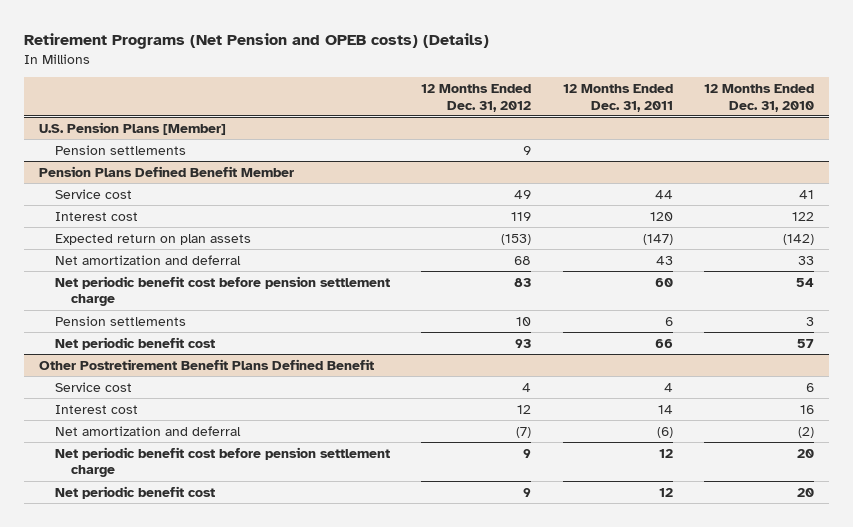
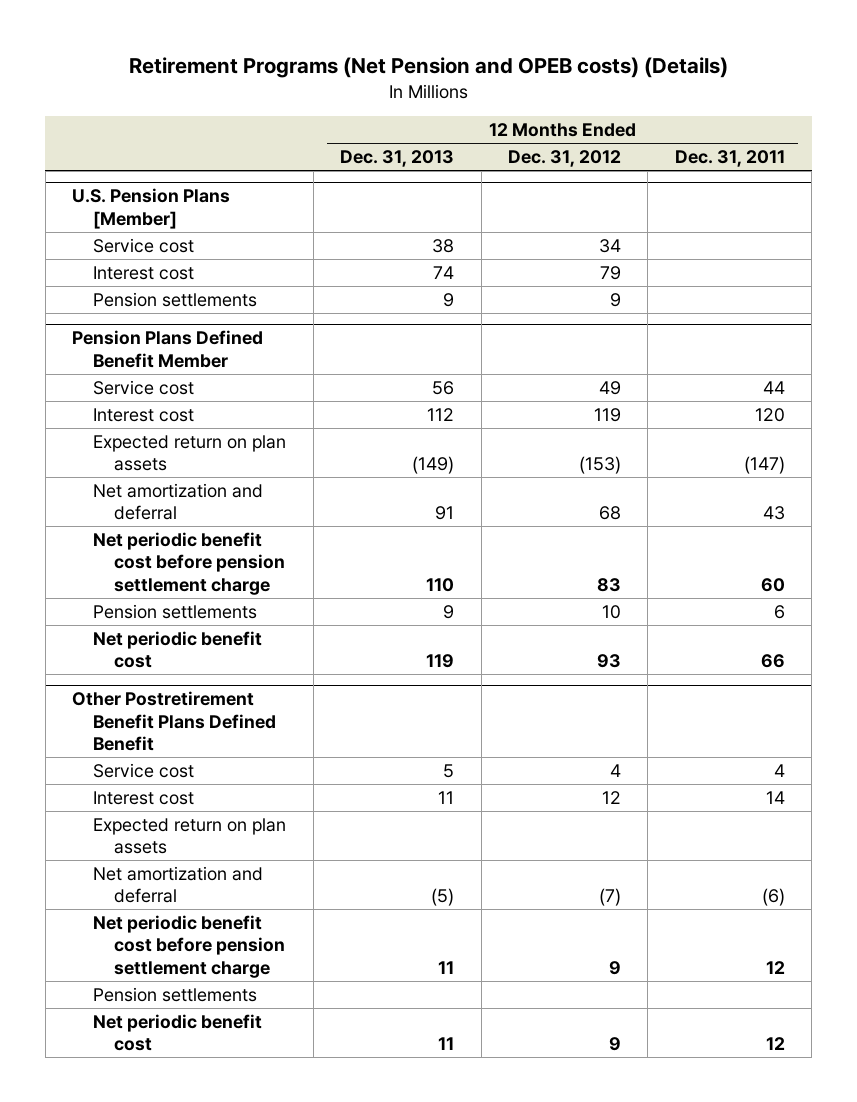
[703,83,814,112] 12 Months Ended Dec. 31, 2010 -> none
none -> [340,150,455,168] Dec. 31, 2013
none -> [93,238,195,254] Service cost
none -> [93,266,195,281] Interest cost
none -> [93,818,287,855] Expected return on plan assets
none -> [93,987,258,1003] Pension settlements

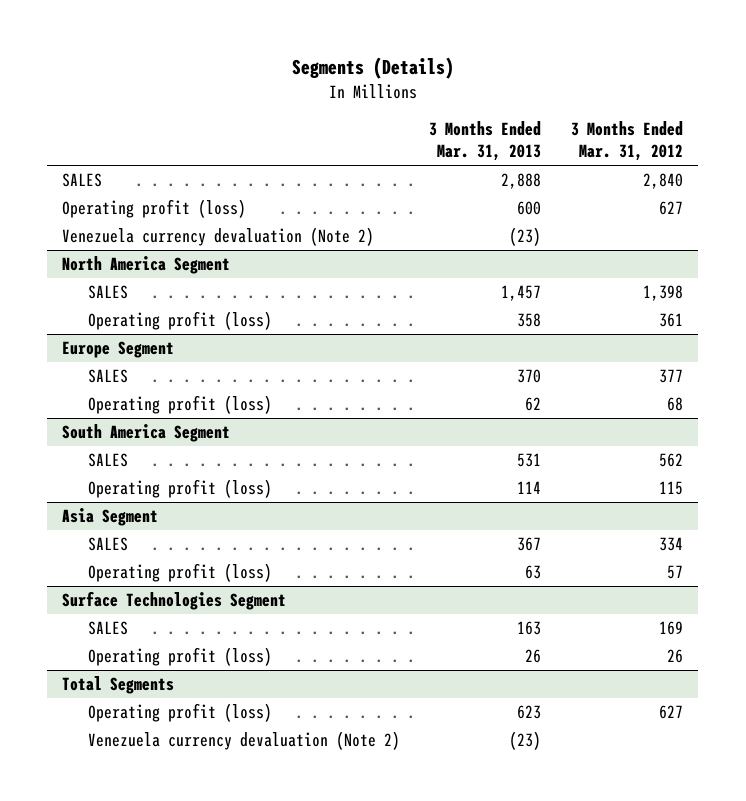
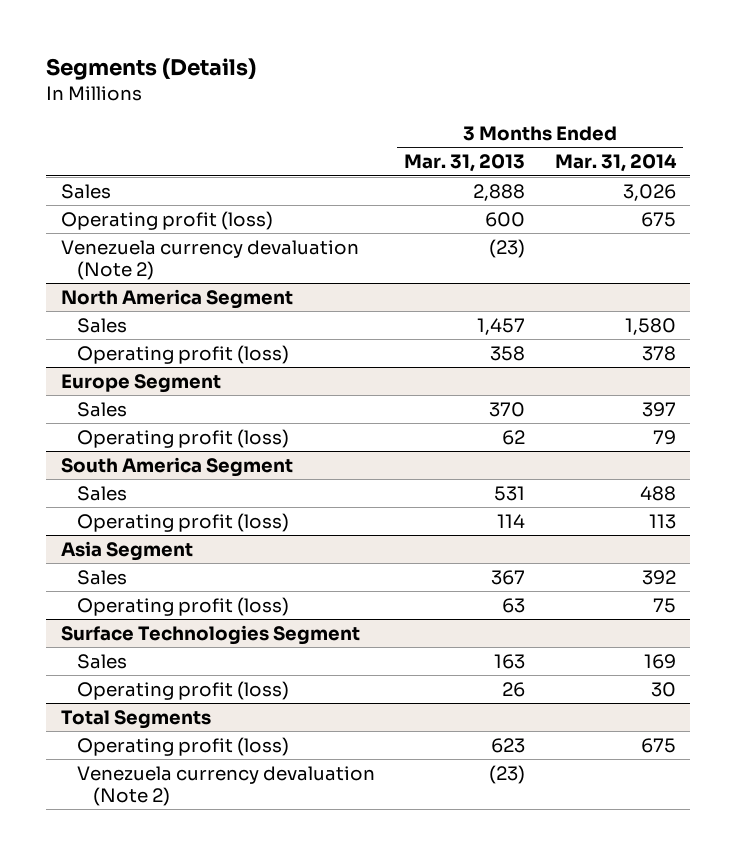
[571,121,684,161] 3 Months Ended Mar. 31, 2012 -> none
none -> [554,154,677,173] Mar. 31, 2014
[62,173,103,188] SALES -> [60,184,111,200] Sales
[87,285,128,300] SALES -> [76,318,127,334] Sales
[87,369,128,384] SALES -> [76,402,127,418] Sales
[87,453,128,468] SALES -> [76,486,127,502] Sales
[87,537,128,552] SALES -> [76,570,127,586] Sales
[87,621,128,636] SALES -> [76,654,127,670] Sales

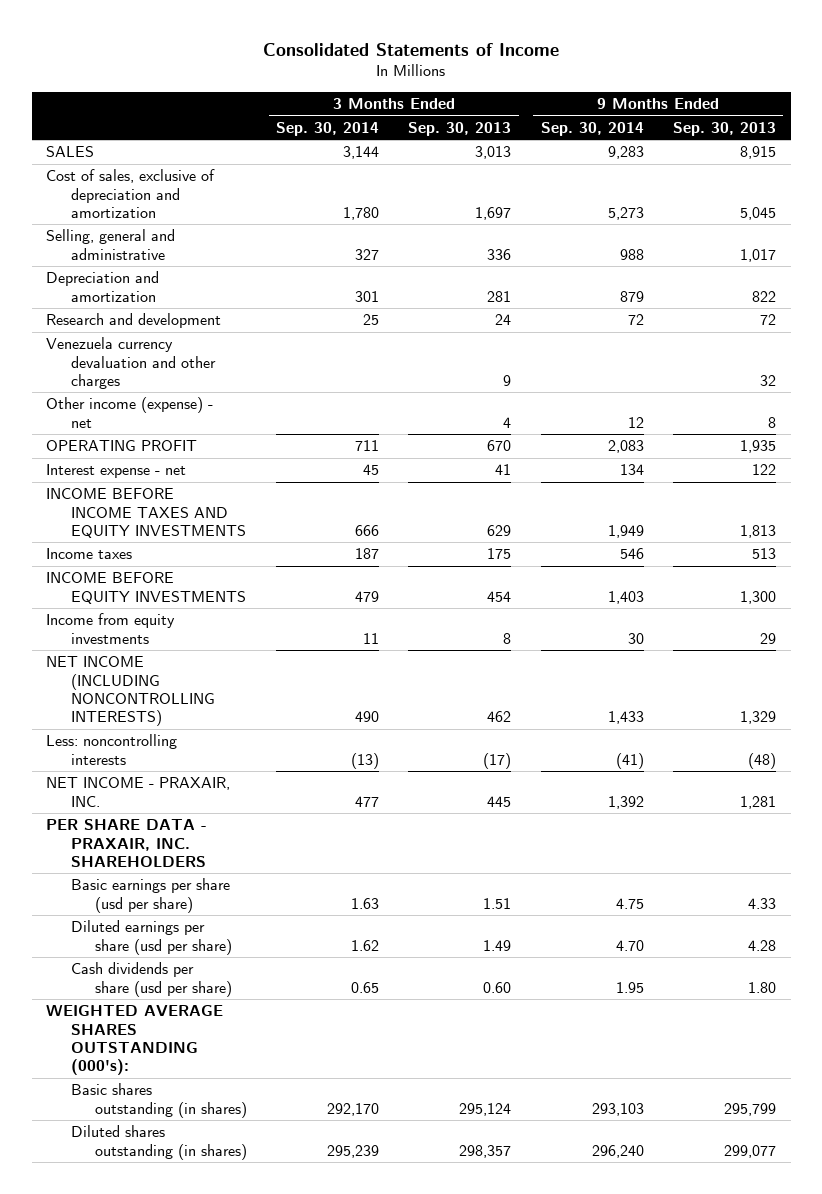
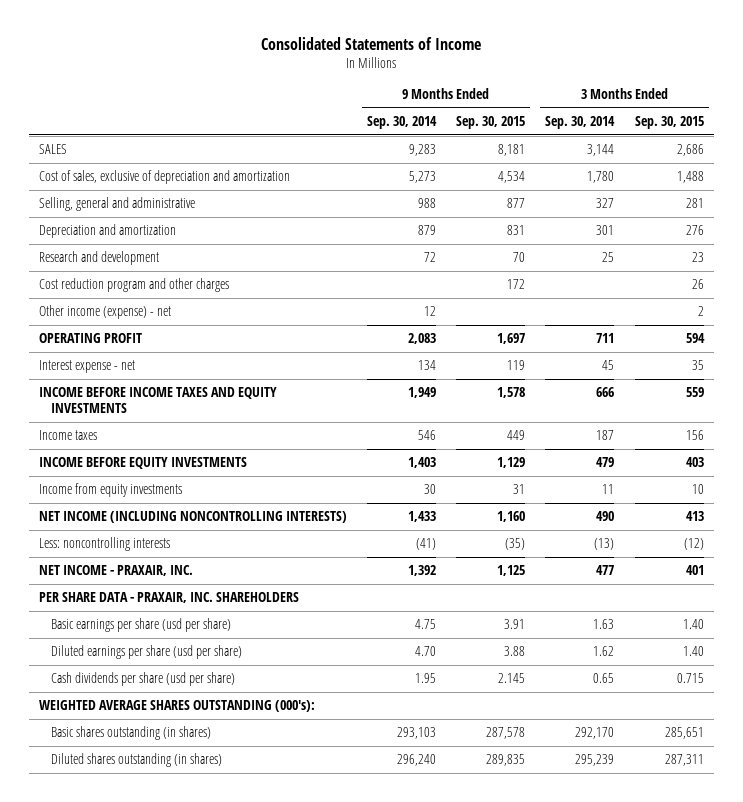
[408,121,512,136] Sep. 30, 2013 -> none
[672,121,776,136] Sep. 30, 2013 -> none
none -> [456,116,526,130] Sep. 30, 2015
none -> [634,116,704,130] Sep. 30, 2015
[46,337,216,389] Venezuela currency devaluation and other charges -> [38,278,229,293] Cost reduction program and other charges

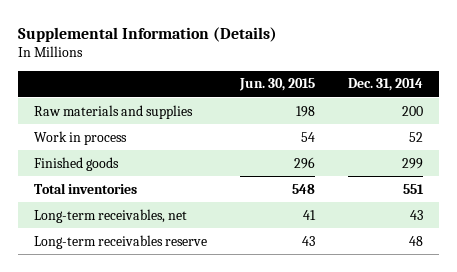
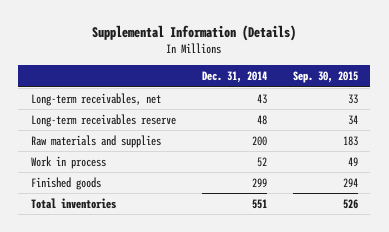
[238,78,315,92] Jun. 30, 2015 -> none
none -> [292,71,358,84] Sep. 30, 2015
[34,208,188,223] Long-term receivables, net -> [31,92,162,106] Long-term receivables, net
[34,234,208,249] Long-term receivables reserve -> [31,113,177,127] Long-term receivables reserve

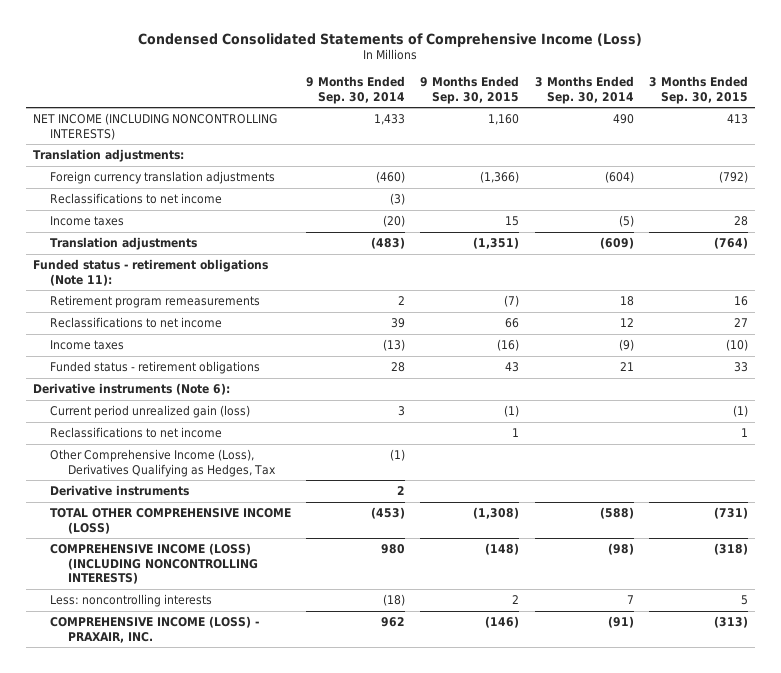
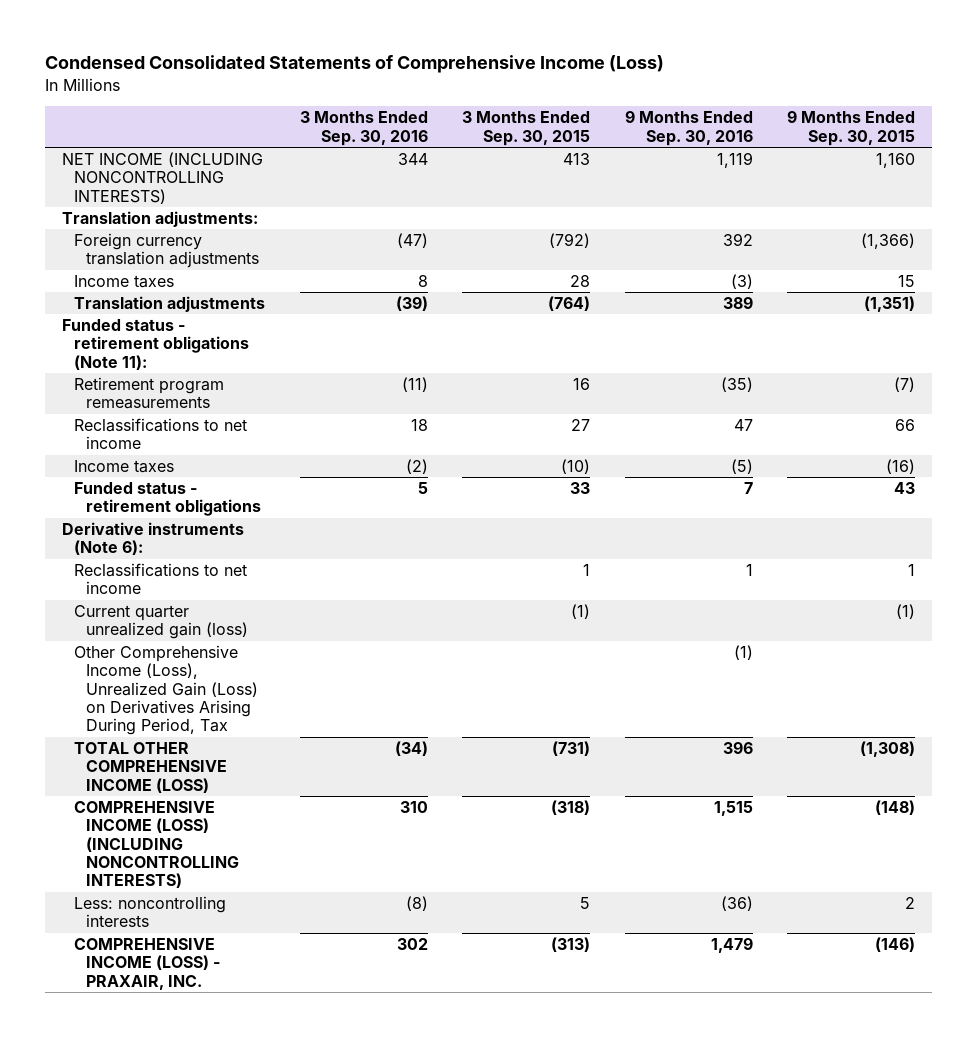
[306,76,406,104] 9 Months Ended Sep. 30, 2014 -> none
[534,76,634,104] 3 Months Ended Sep. 30, 2014 -> none
none -> [299,111,428,146] 3 Months Ended Sep. 30, 2016
none -> [624,110,753,146] 9 Months Ended Sep. 30, 2016
[50,193,223,205] Reclassifications to net income -> none
[50,405,251,419] Current period unrealized gain (loss) -> none
[50,485,190,497] Derivative instruments -> none
none -> [74,604,249,640] Current quarter unrealized gain (loss)
[50,449,276,477] Other Comprehensive Income (Loss), Derivatives Qualifying as Hedges, Tax -> [74,644,259,736] Other Comprehensive Income (Loss), Unrealized Gain (Loss) on Derivatives Arising During Period, Tax

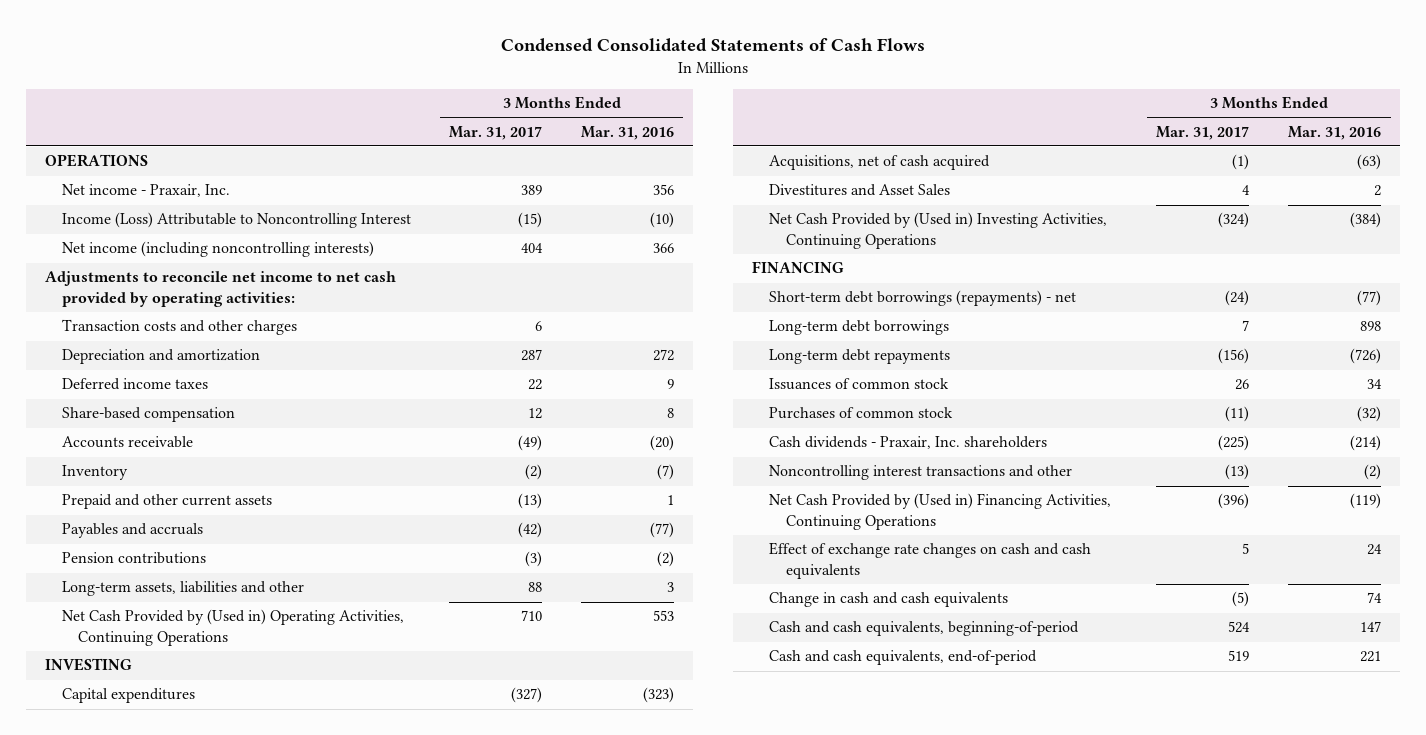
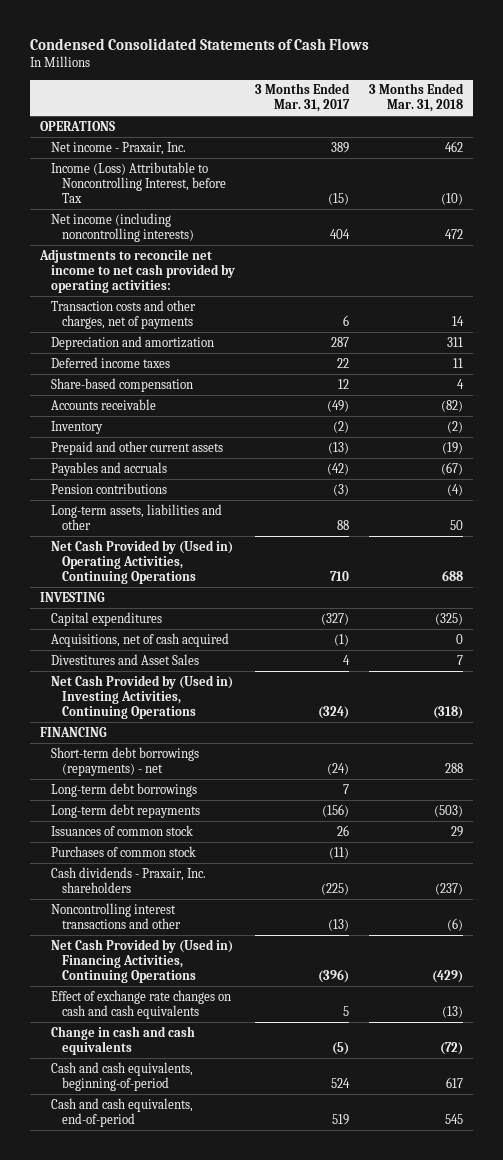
[580,125,674,140] Mar. 31, 2016 -> none
none -> [369,83,465,113] 3 Months Ended Mar. 31, 2018
[61,212,411,229] Income (Loss) Attributable to Noncontrolling Interest -> [51,161,226,203] Income (Loss) Attributable to Noncontrolling Interest, before Tax
[61,319,297,336] Transaction costs and other charges -> [51,299,197,329] Transaction costs and other charges, net of payments

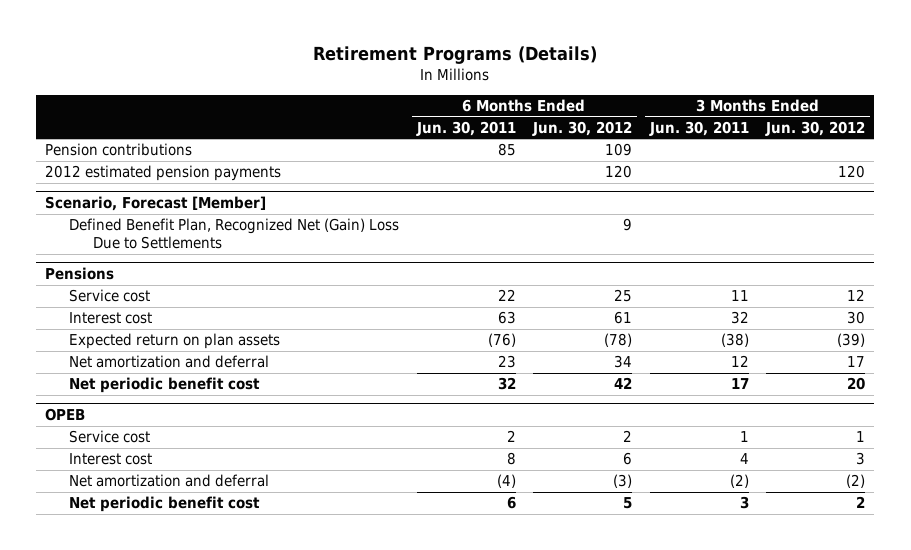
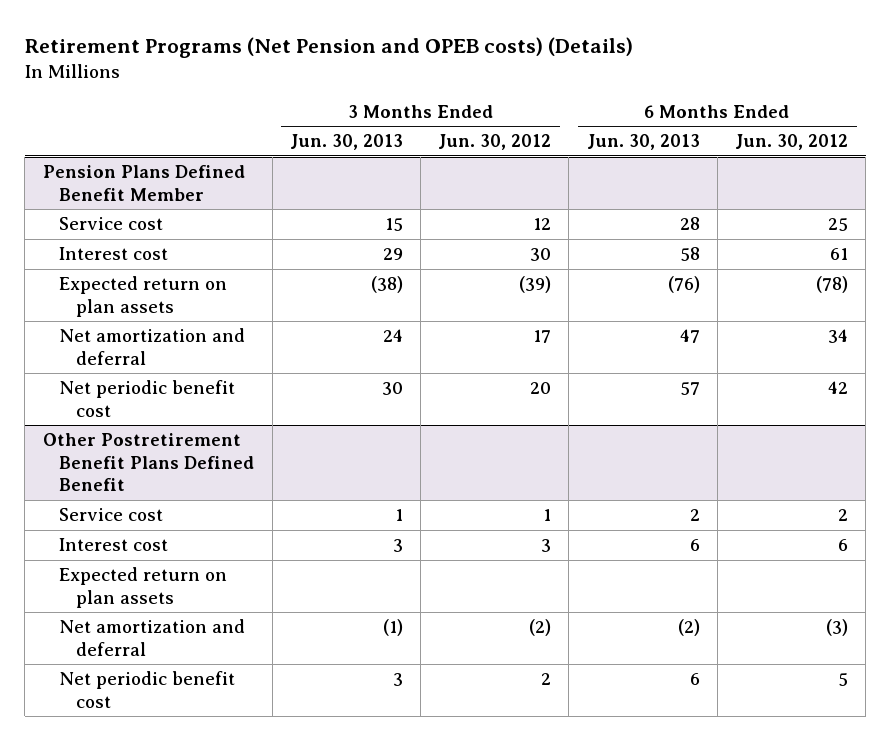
[313,45,598,64] Retirement Programs (Details) -> [24,37,633,59] Retirement Programs (Net Pension and OPEB costs) (Details)
[415,121,516,137] Jun. 30, 2011 -> none
[648,121,749,137] Jun. 30, 2011 -> none
none -> [289,134,403,151] Jun. 30, 2013
none -> [586,134,700,151] Jun. 30, 2013
[45,143,193,157] Pension contributions -> none
[45,165,282,182] 2012 estimated pension payments -> none
[45,196,267,212] Scenario, Forecast [Member] -> none
[69,218,400,250] Defined Benefit Plan, Recognized Net (Gain) Loss Due to Settlements -> none
[45,267,115,281] Pensions -> none
none -> [42,165,245,201] Pension Plans Defined Benefit Member
[45,408,86,422] OPEB -> none
none -> [42,433,255,492] Other Postretirement Benefit Plans Defined Benefit
none -> [59,567,228,608] Expected return on plan assets

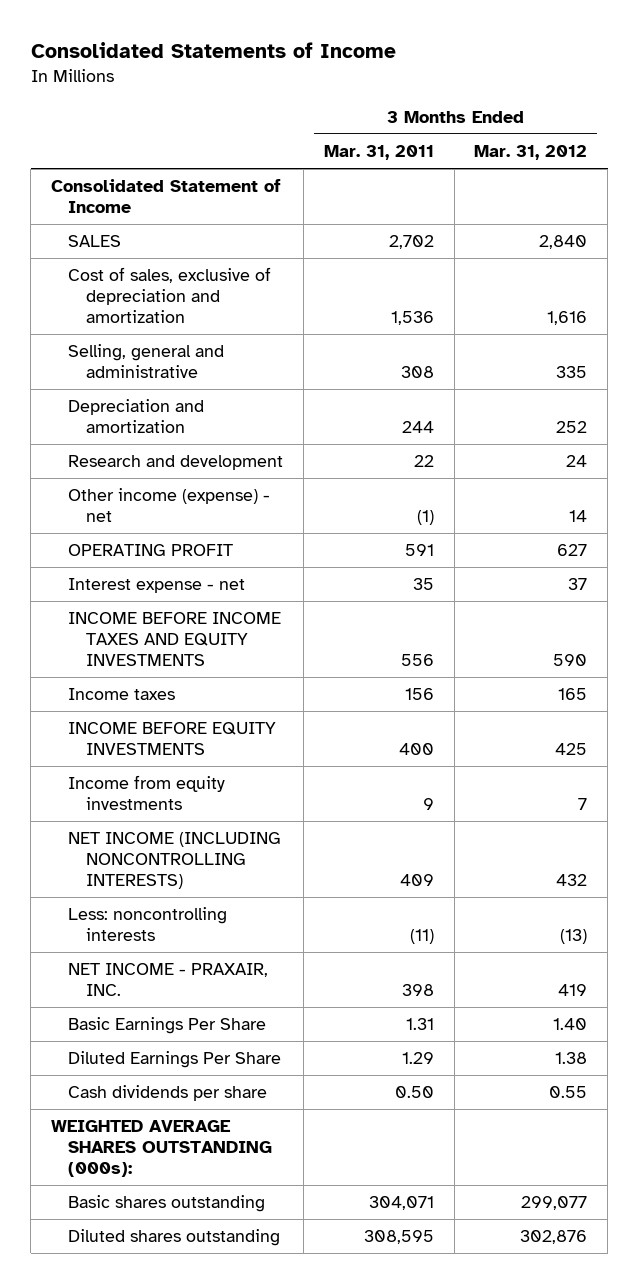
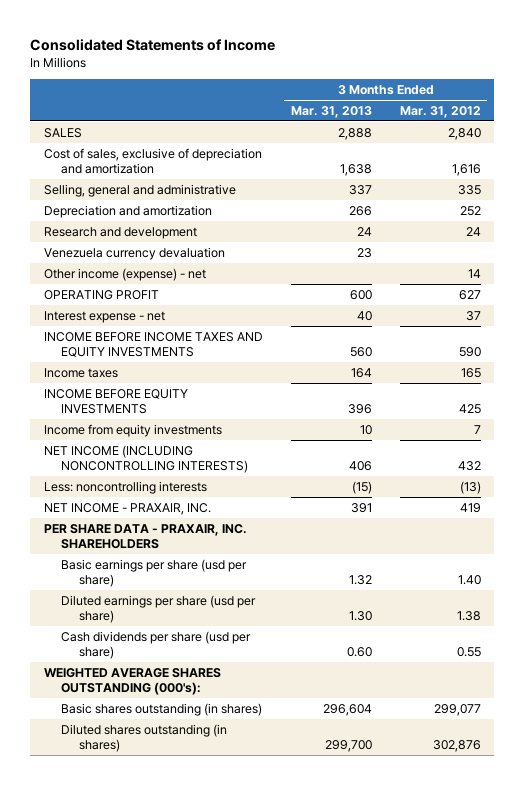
[323,145,434,161] Mar. 31, 2011 -> none
none -> [290,105,372,118] Mar. 31, 2013
[50,179,281,214] Consolidated Statement of Income -> none
none -> [43,246,225,260] Venezuela currency devaluation
none -> [43,523,247,550] PER SHARE DATA - PRAXAIR, INC. SHAREHOLDERS
[68,1017,267,1035] Basic Earnings Per Share -> [61,558,248,588] Basic earnings per share (usd per share)
[68,1051,282,1069] Diluted Earnings Per Share -> [61,594,257,624] Diluted earnings per share (usd per share)
[68,1085,268,1102] Cash dividends per share -> [61,630,252,660] Cash dividends per share (usd per share)
[50,1120,273,1178] WEIGHTED AVERAGE SHARES OUTSTANDING (000s): -> [43,667,221,696] WEIGHTED AVERAGE SHARES OUTSTANDING (000's):
[68,1195,266,1213] Basic shares outstanding -> [61,702,263,716] Basic shares outstanding (in shares)
[68,1229,281,1247] Diluted shares outstanding -> [61,723,228,753] Diluted shares outstanding (in shares)

